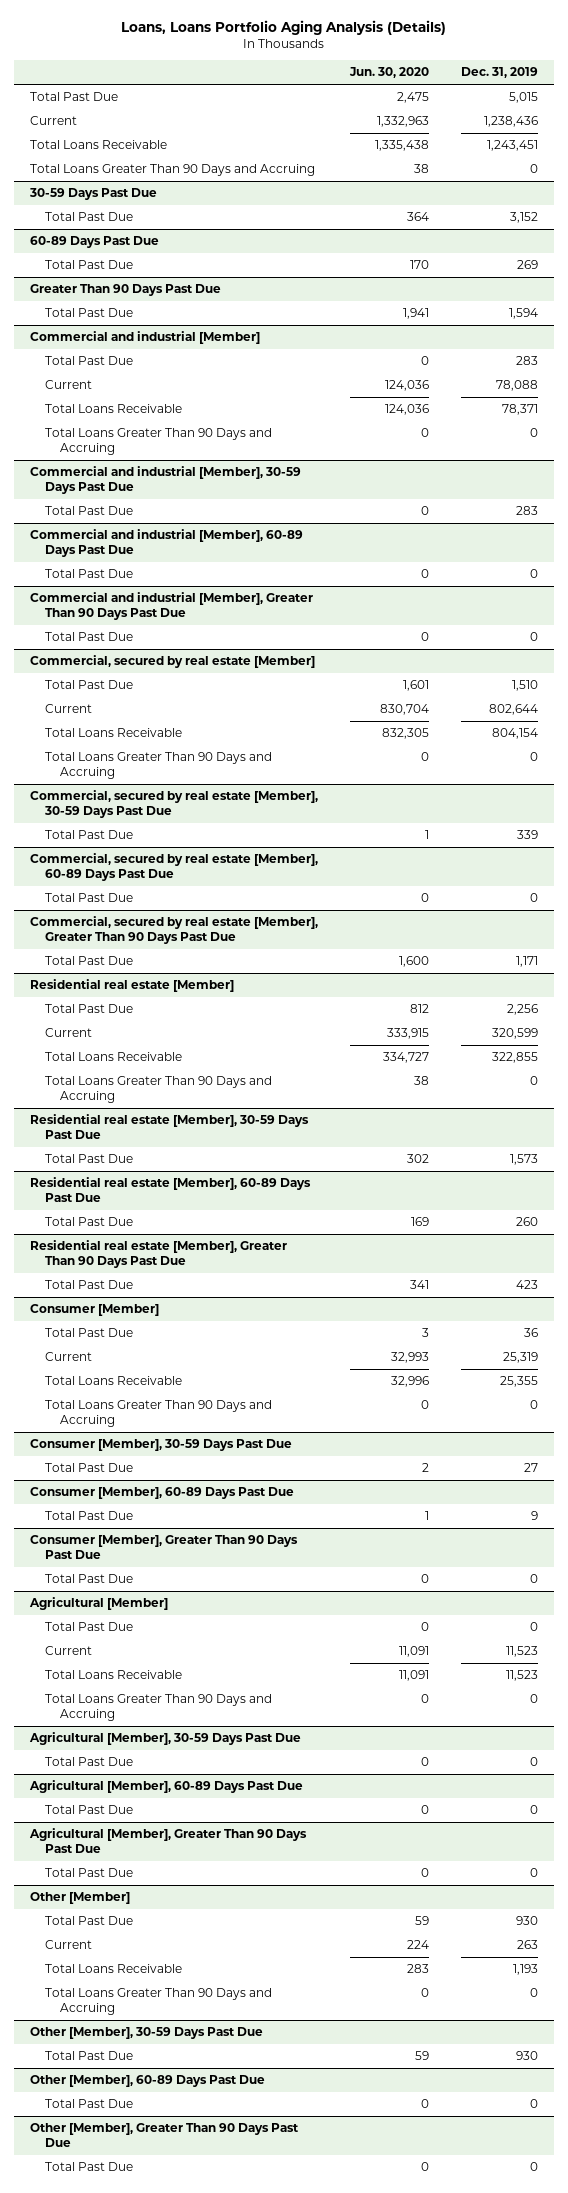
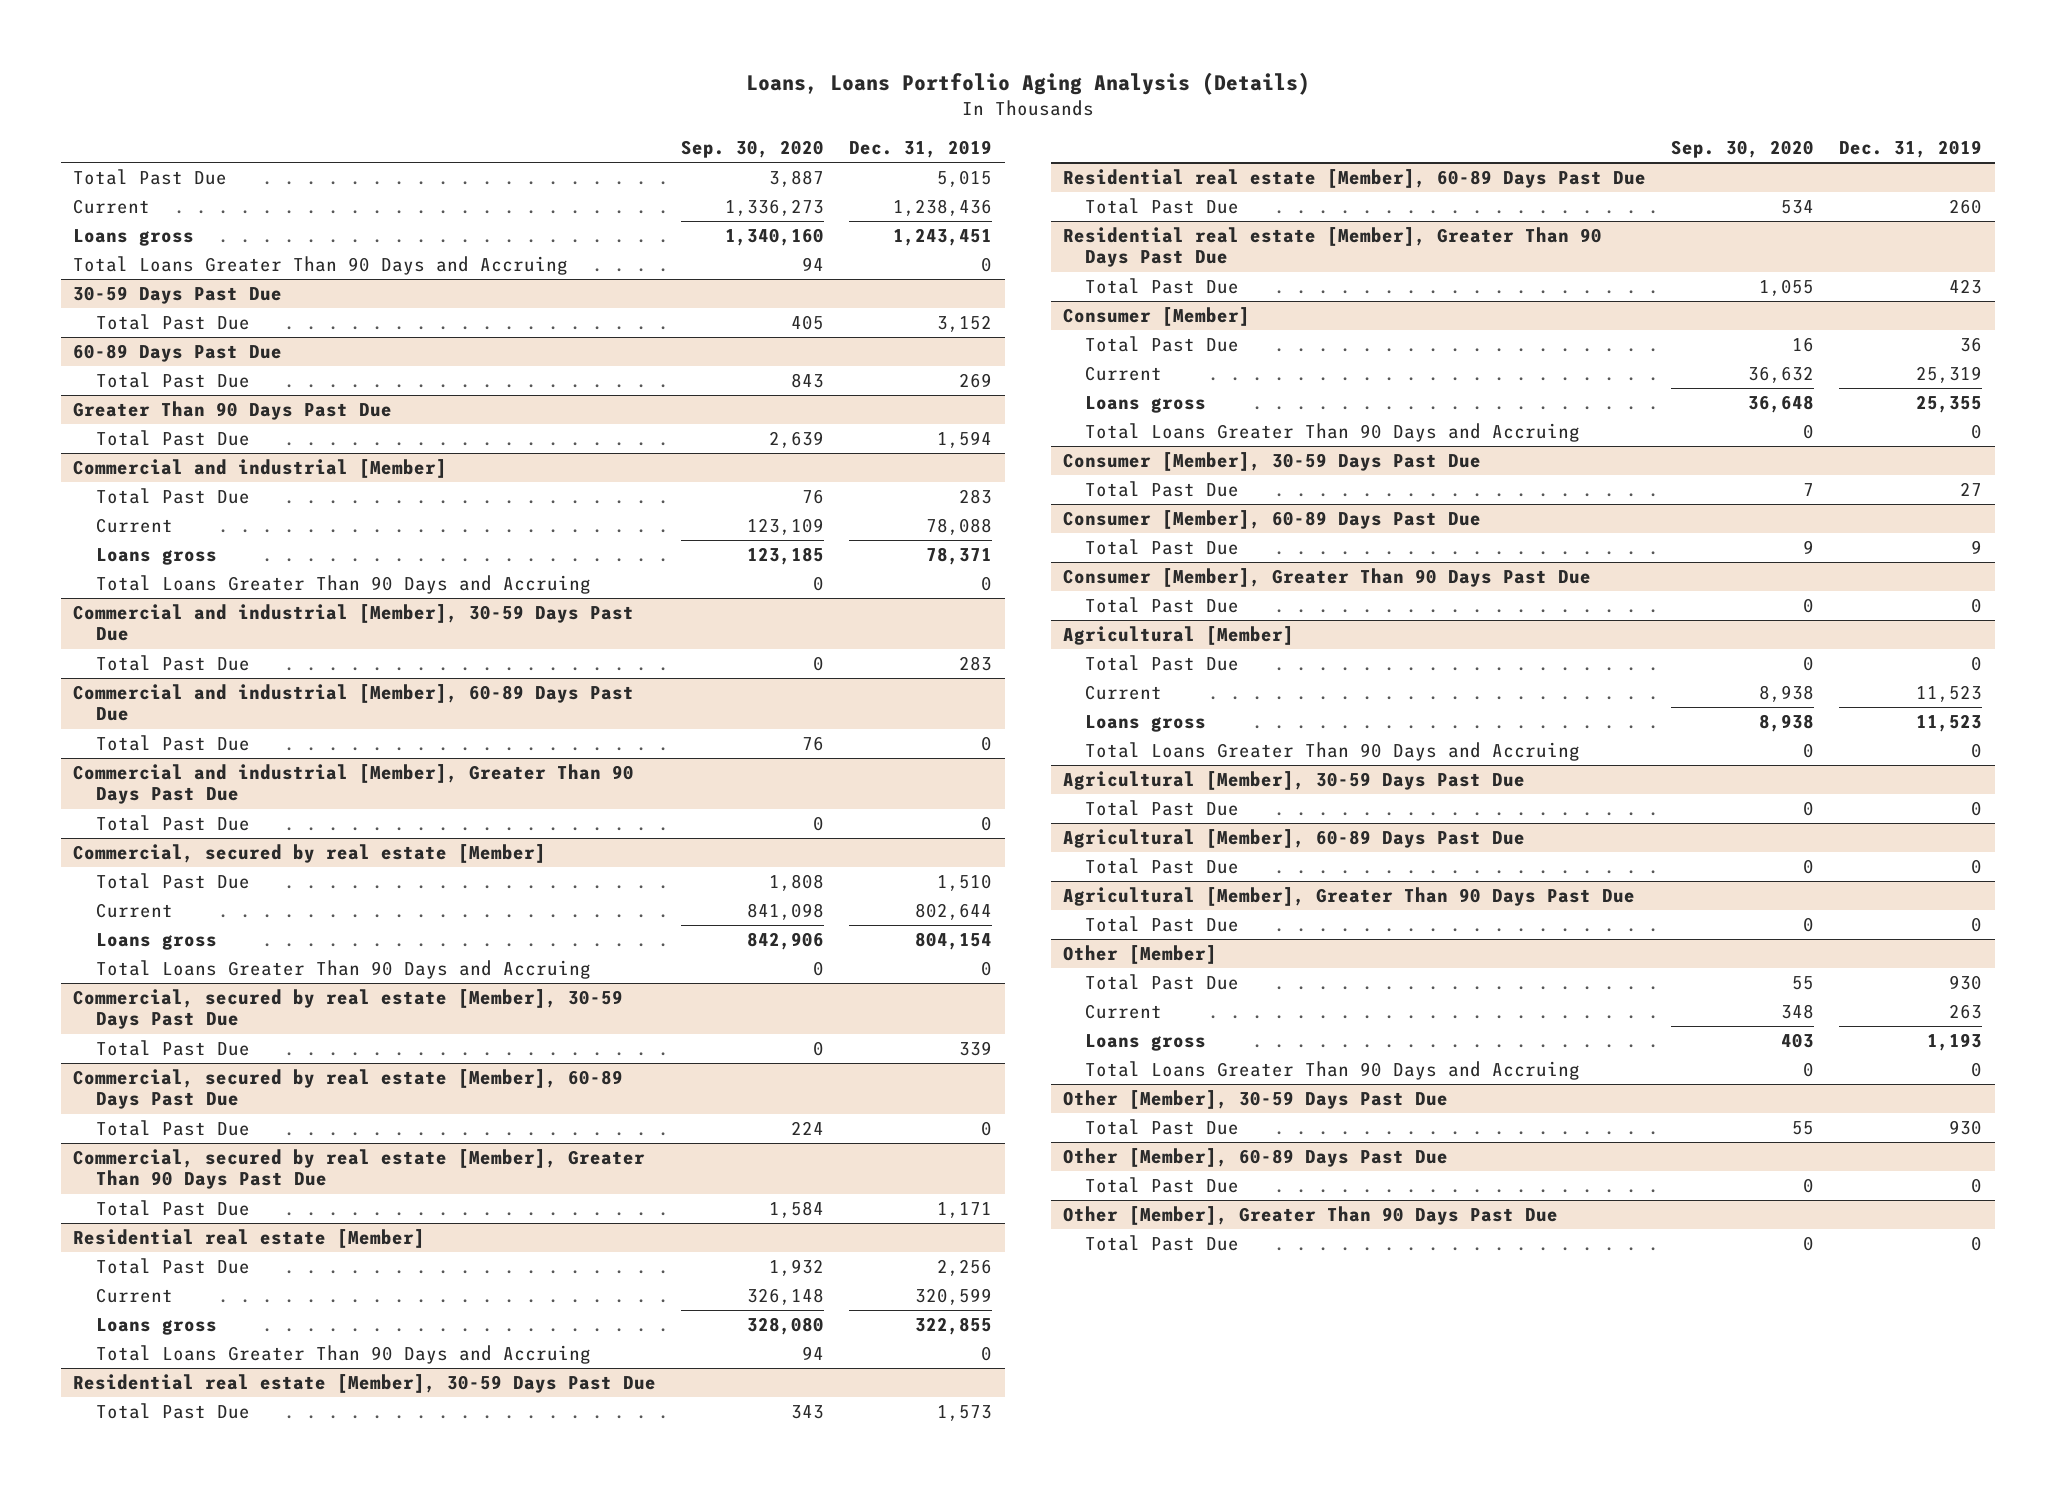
[348,67,429,79] Jun. 30, 2020 -> none
none -> [681,140,825,159] Sep. 30, 2020
[29,140,167,150] Total Loans Receivable -> [73,229,195,247] Loans gross
[44,404,182,414] Total Loans Receivable -> [95,548,217,566] Loans gross
[44,728,182,738] Total Loans Receivable -> [95,933,217,951] Loans gross
[44,1052,182,1062] Total Loans Receivable -> [95,1318,217,1336] Loans gross
[44,1376,182,1386] Total Loans Receivable -> [1085,396,1207,414] Loans gross
[44,1670,182,1680] Total Loans Receivable -> [1085,715,1207,733] Loans gross
[44,1964,182,1974] Total Loans Receivable -> [1085,1034,1207,1052] Loans gross

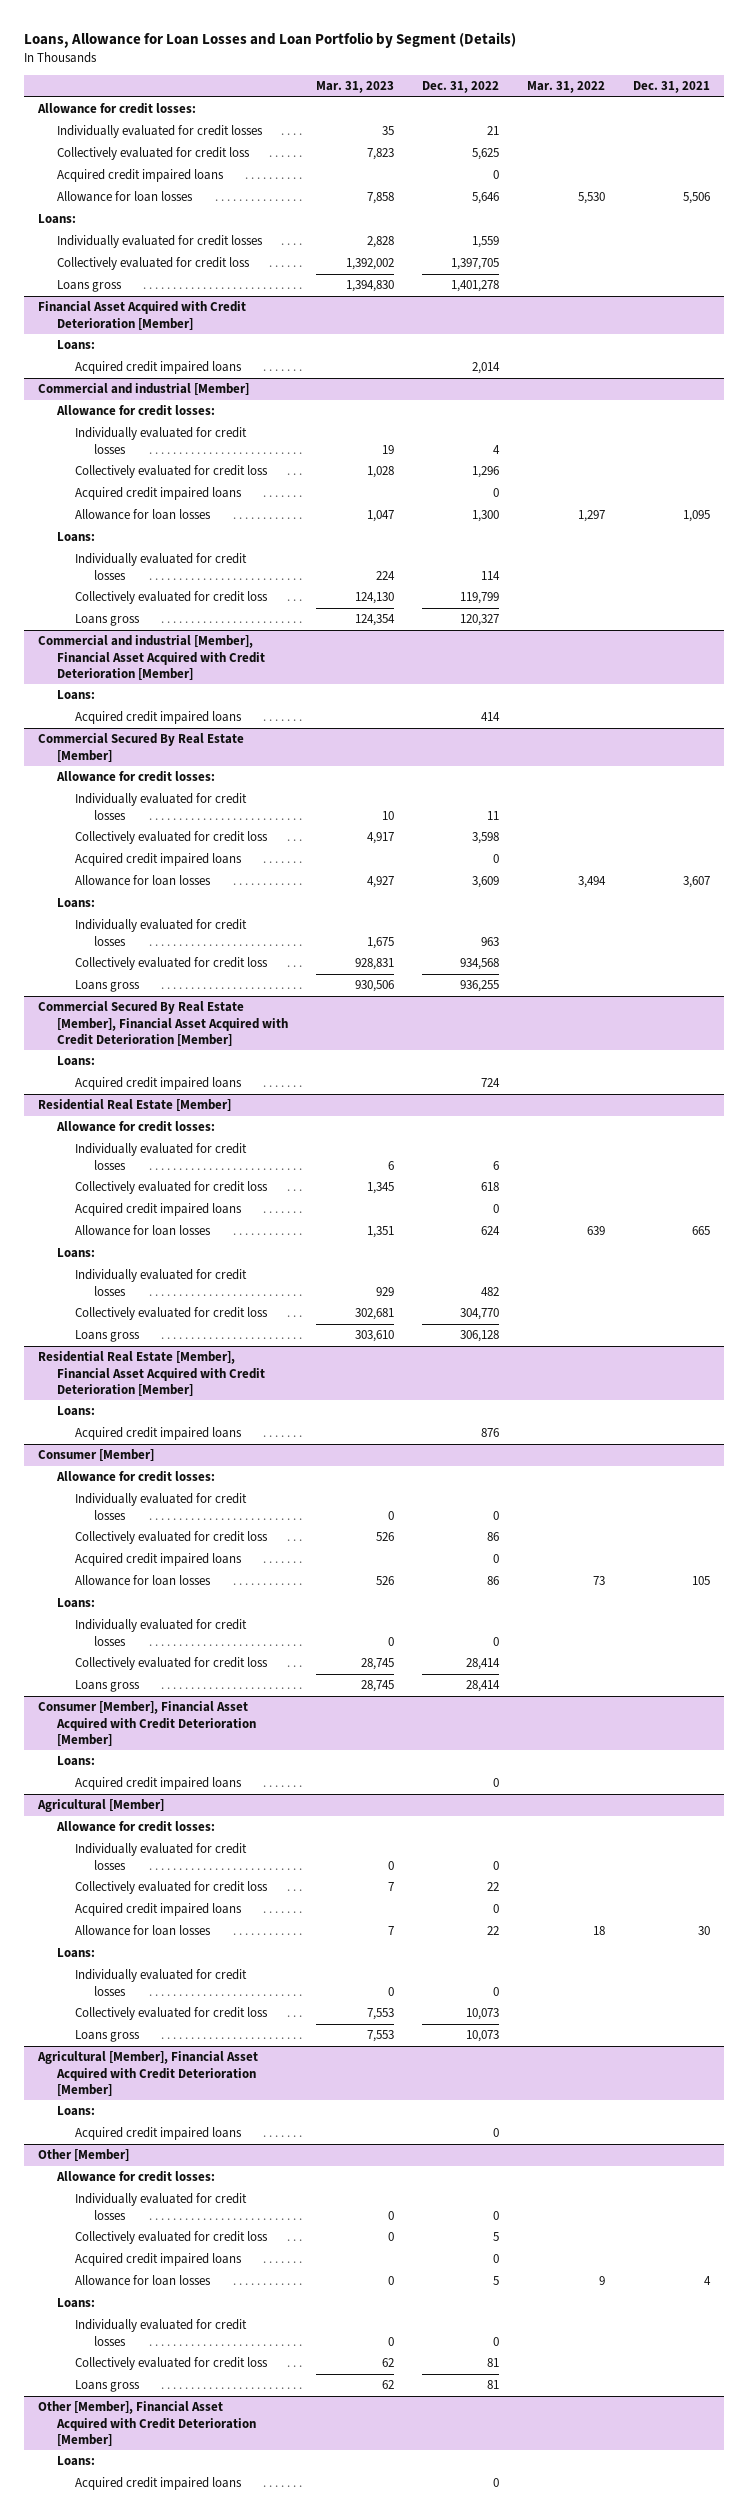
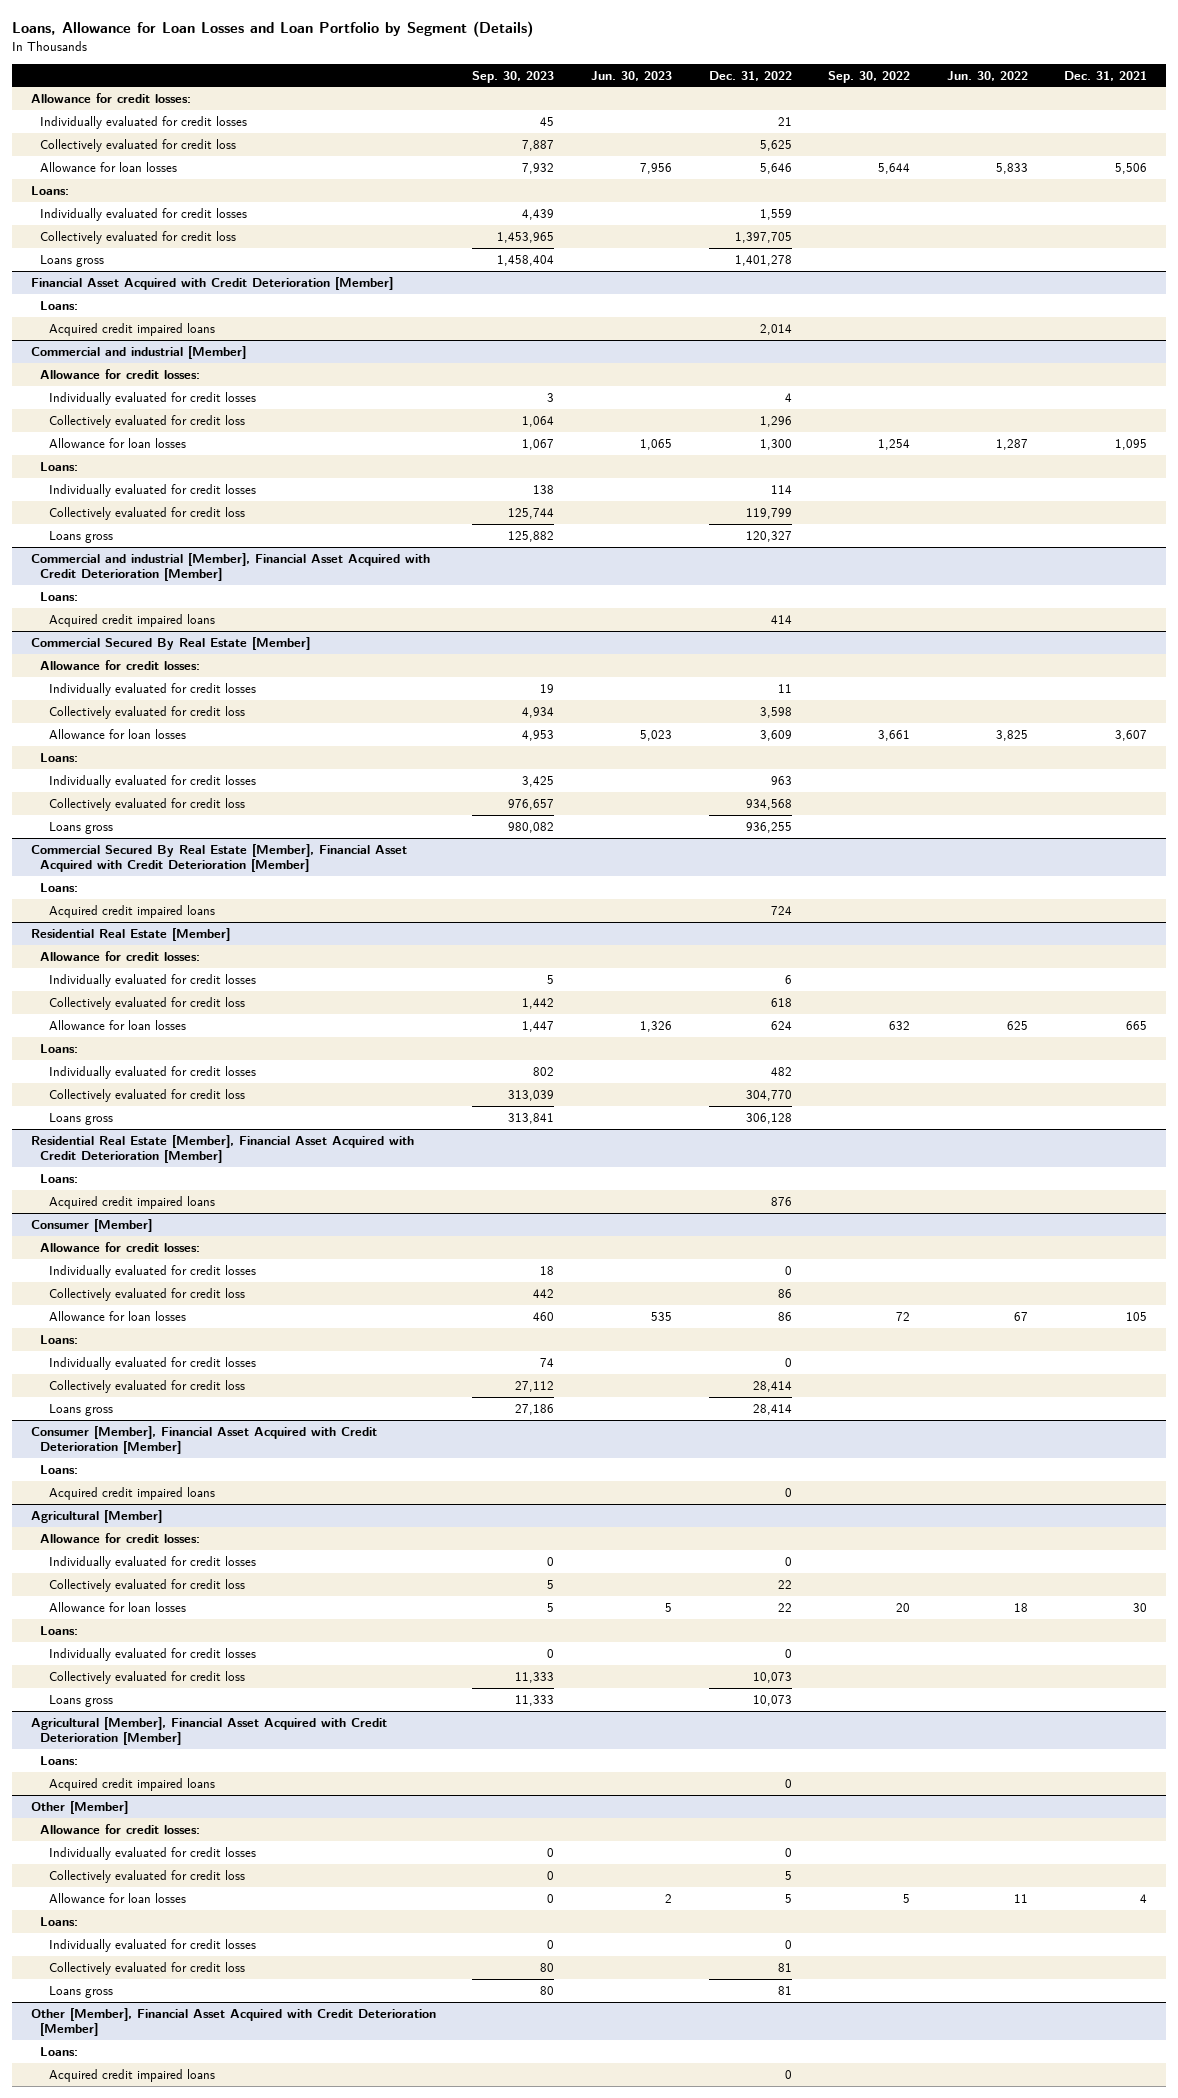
[315,80,394,93] Mar. 31, 2023 -> none
[526,80,605,93] Mar. 31, 2022 -> none
none -> [472,70,555,83] Sep. 30, 2023
none -> [590,70,672,81] Jun. 30, 2023
none -> [828,70,911,83] Sep. 30, 2022
none -> [946,70,1028,81] Jun. 30, 2022
[56,169,224,183] Acquired credit impaired loans -> none
[75,487,243,501] Acquired credit impaired loans -> none
[75,853,243,867] Acquired credit impaired loans -> none
[75,1203,243,1217] Acquired credit impaired loans -> none
[75,1553,243,1567] Acquired credit impaired loans -> none
[75,1903,243,1917] Acquired credit impaired loans -> none
[75,2253,243,2267] Acquired credit impaired loans -> none

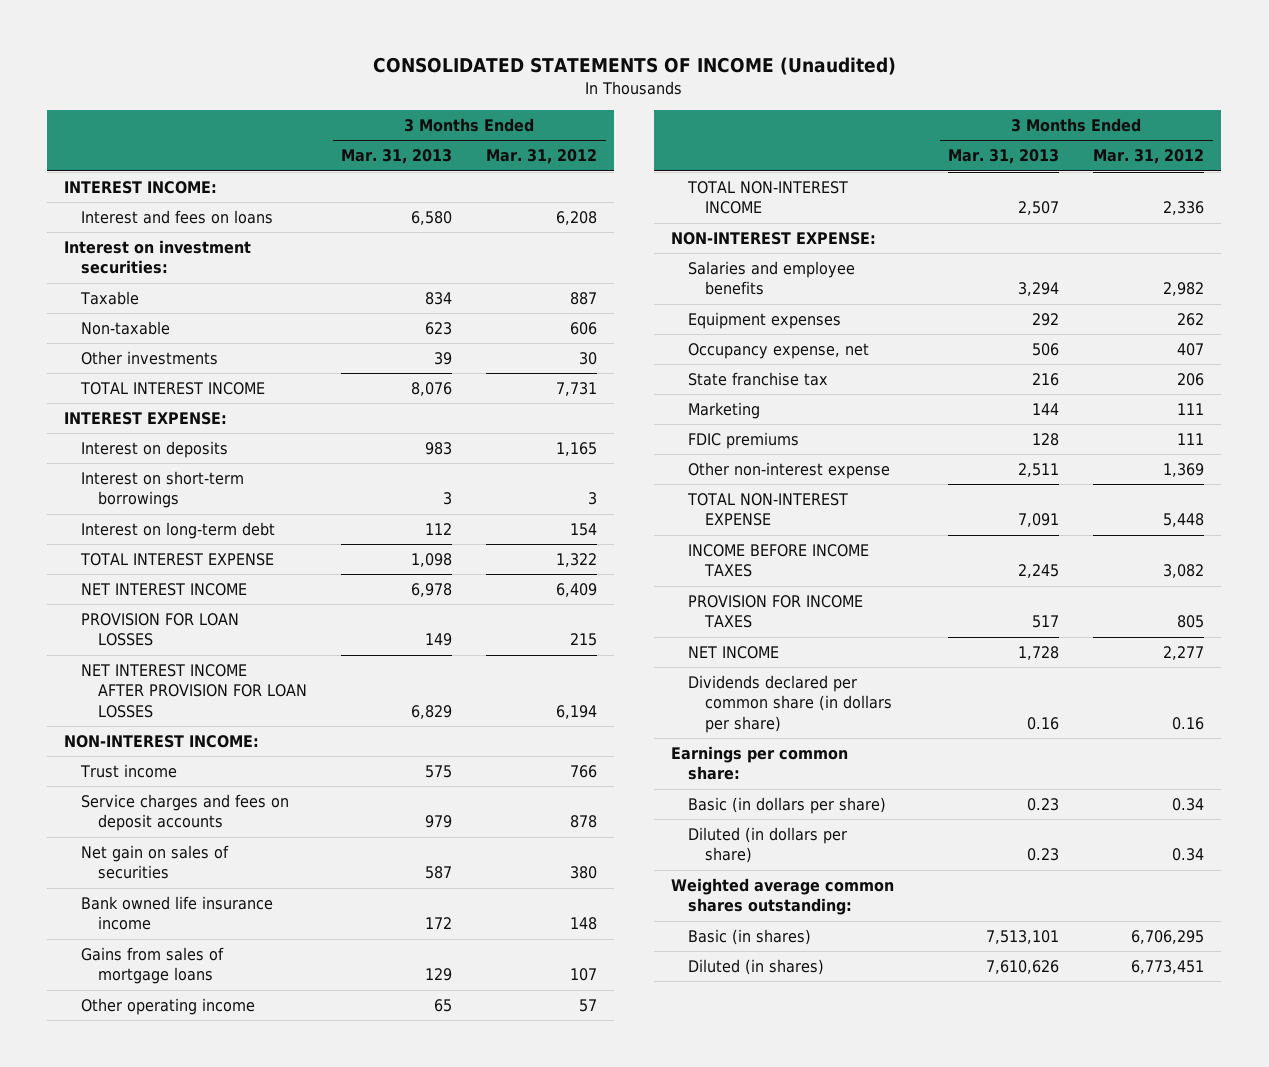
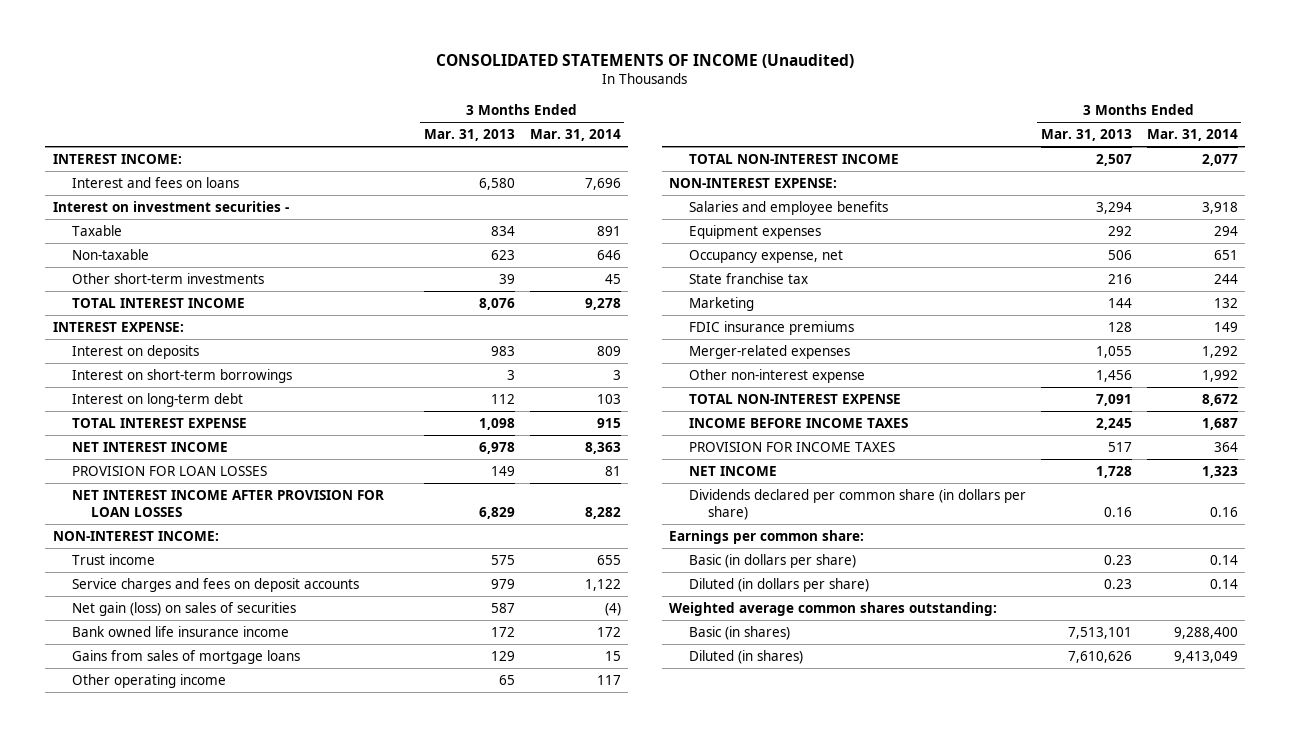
[486,149,598,165] Mar. 31, 2012 -> none
none -> [529,129,621,142] Mar. 31, 2014
[64,239,252,275] Interest on investment securities: -> [52,200,289,212] Interest on investment securities -
[81,350,219,365] Other investments -> [71,272,264,284] Other short-term investments
[81,844,230,880] Net gain on sales of securities -> [71,601,296,616] Net gain (loss) on sales of securities
[688,431,800,449] FDIC premiums -> [688,320,854,335] FDIC insurance premiums
none -> [688,344,850,359] Merger-related expenses
[1018,462,1060,477] 2,511 -> [1095,369,1132,382] 1,456

